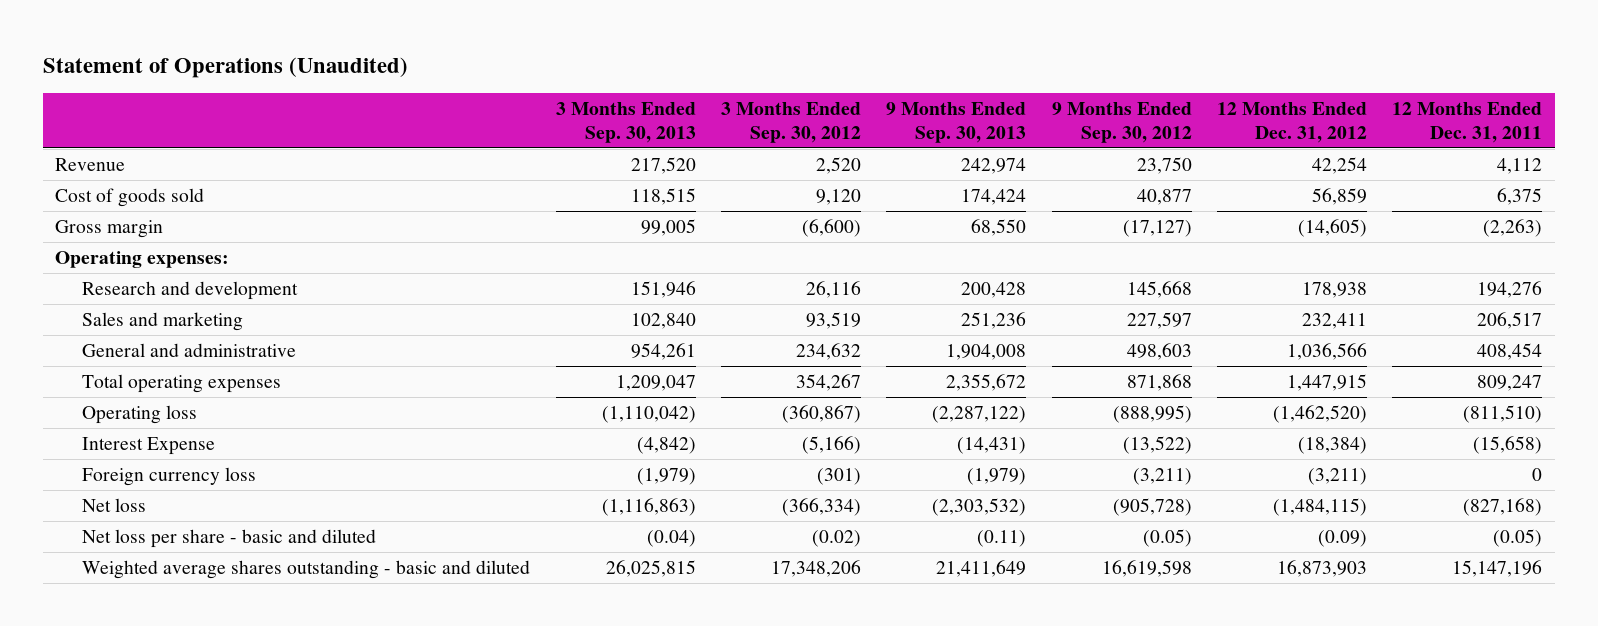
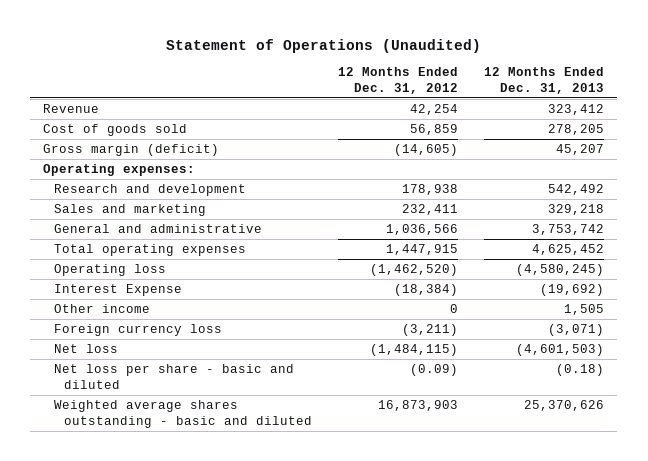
[555,101,696,143] 3 Months Ended Sep. 30, 2013 -> none
[721,101,862,143] 3 Months Ended Sep. 30, 2012 -> none
[886,101,1027,143] 9 Months Ended Sep. 30, 2013 -> none
[1051,101,1192,143] 9 Months Ended Sep. 30, 2012 -> none
[1392,101,1543,143] 12 Months Ended Dec. 31, 2011 -> none
none -> [484,67,605,94] 12 Months Ended Dec. 31, 2013
[55,219,164,238] Gross margin -> [43,144,220,157] Gross margin (deficit)
none -> [53,304,150,314] Other income

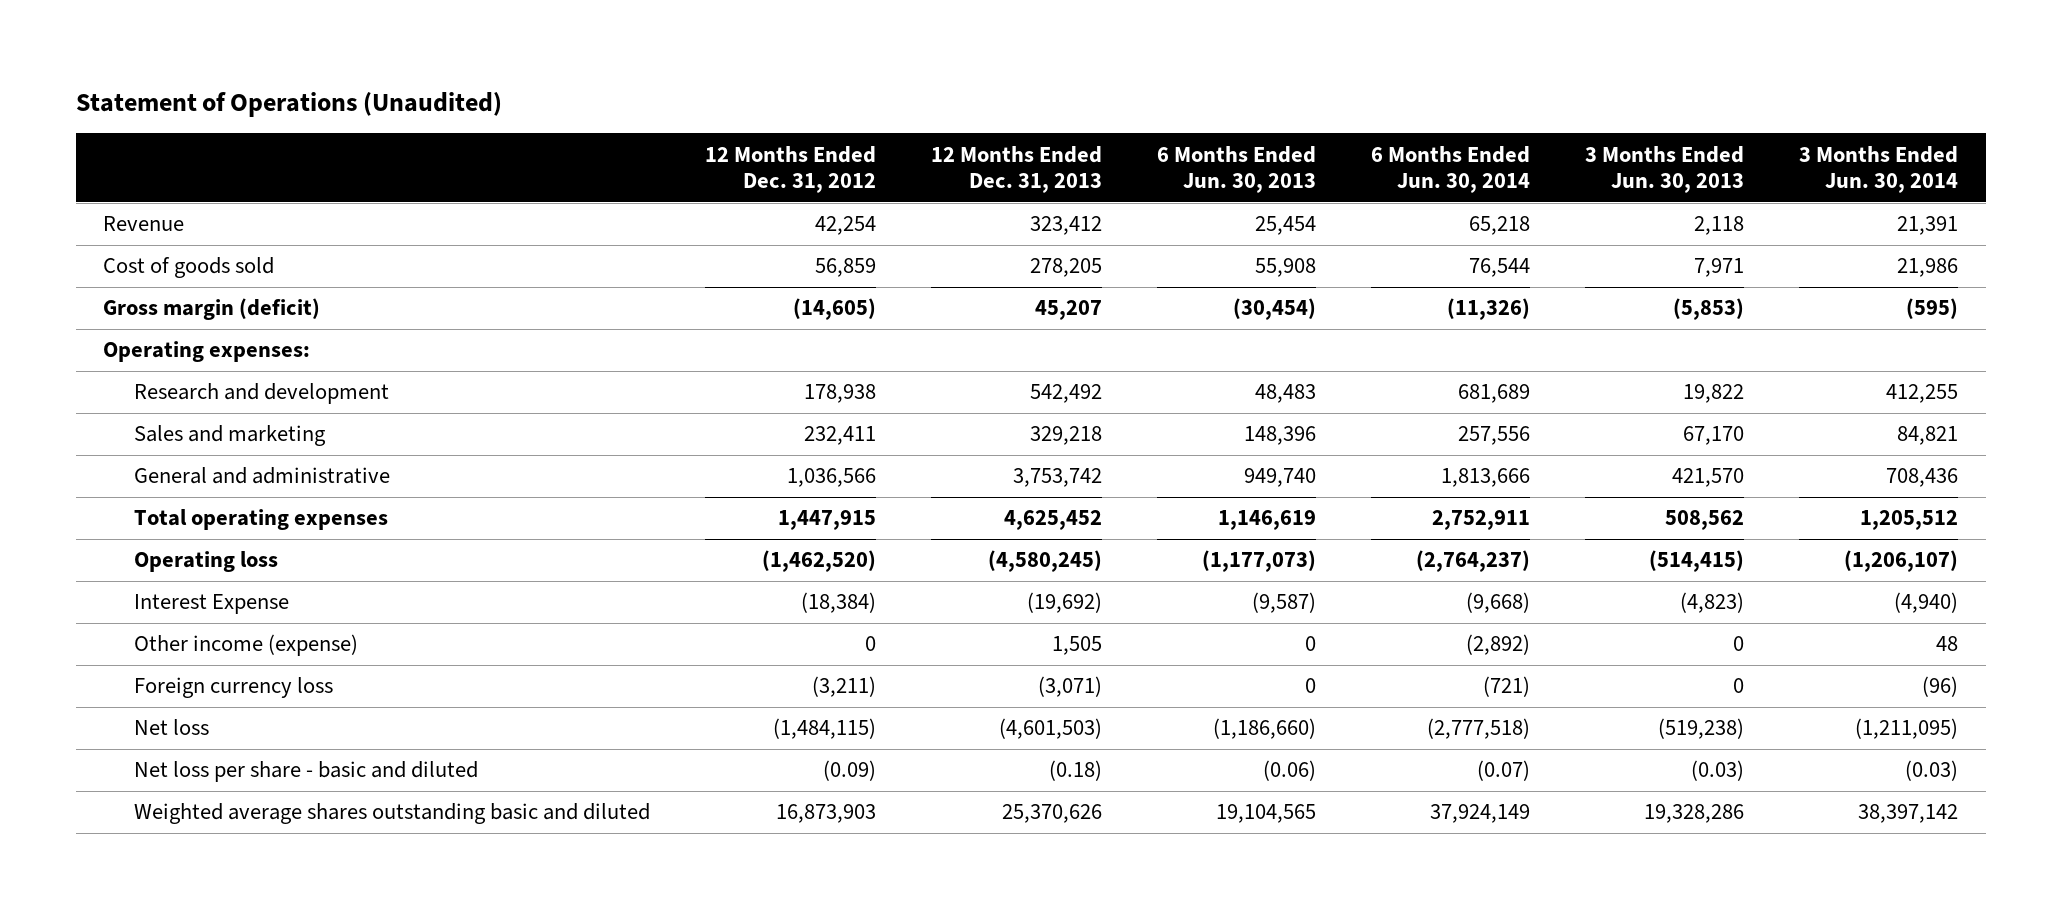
none -> [1157,145,1317,194] 6 Months Ended Jun. 30, 2013
none -> [1371,145,1531,194] 6 Months Ended Jun. 30, 2014
none -> [1585,145,1745,194] 3 Months Ended Jun. 30, 2013
none -> [1799,145,1959,194] 3 Months Ended Jun. 30, 2014
[53,304,150,314] Other income -> [134,634,359,657] Other income (expense)
[53,400,313,428] Weighted average shares outstanding - basic and diluted -> [134,803,651,825] Weighted average shares outstanding basic and diluted

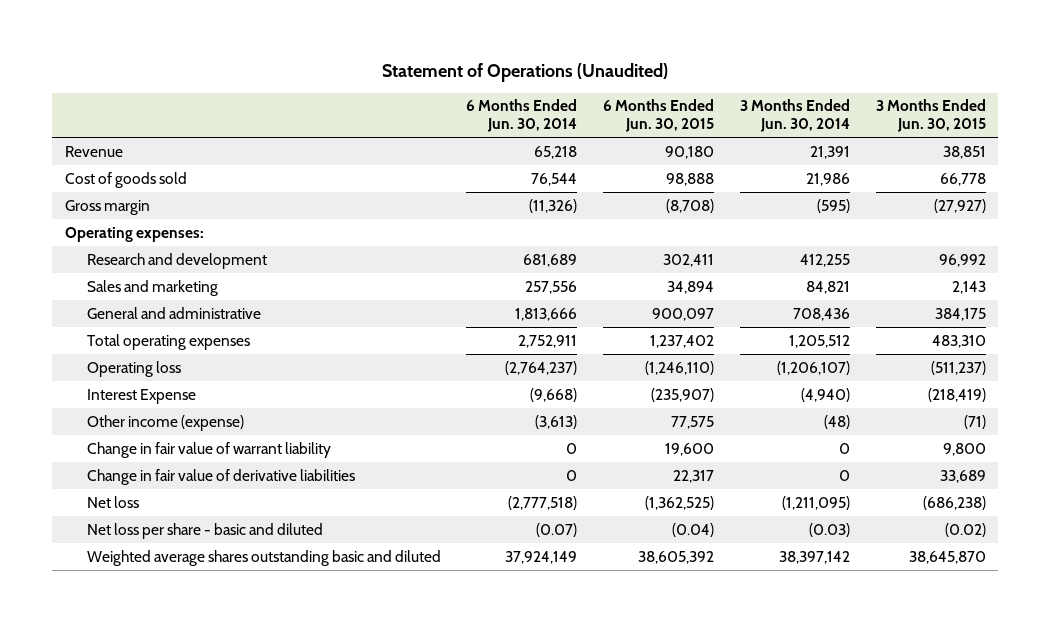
[705,145,877,194] 12 Months Ended Dec. 31, 2012 -> none
[931,145,1103,194] 12 Months Ended Dec. 31, 2013 -> none
[1157,145,1317,194] 6 Months Ended Jun. 30, 2013 -> none
[1585,145,1745,194] 3 Months Ended Jun. 30, 2013 -> none
none -> [603,99,715,133] 6 Months Ended Jun. 30, 2015
none -> [875,99,986,133] 3 Months Ended Jun. 30, 2015
[103,298,321,321] Gross margin (deficit) -> [65,199,151,215] Gross margin
[134,677,334,699] Foreign currency loss -> none
[1466,634,1531,656] (2,892) -> [535,414,578,429] (3,613)
[1936,636,1959,652] 48 -> [823,414,850,429] (48)
none -> [86,441,331,458] Change in fair value of warrant liability
none -> [86,468,355,485] Change in fair value of derivative liabilities

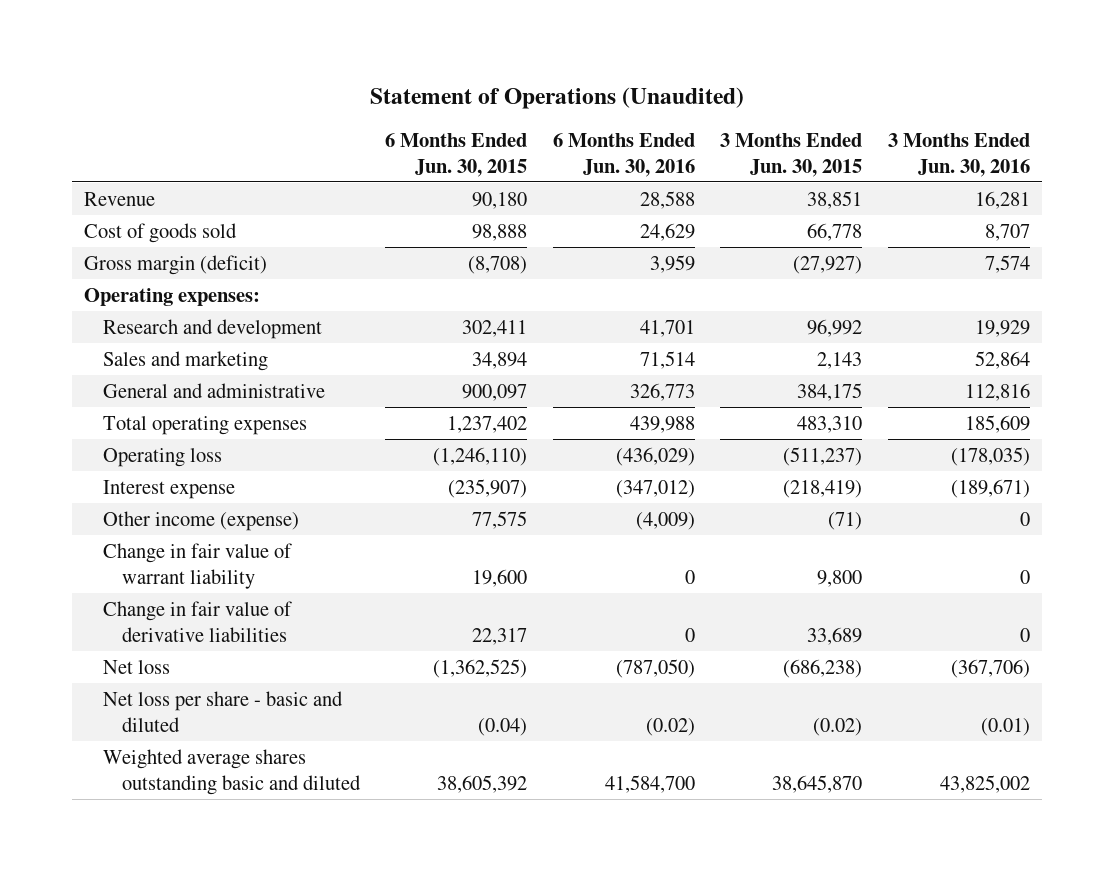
[466,99,578,133] 6 Months Ended Jun. 30, 2014 -> none
[739,99,850,133] 3 Months Ended Jun. 30, 2014 -> none
none -> [552,132,695,177] 6 Months Ended Jun. 30, 2016
none -> [887,132,1030,177] 3 Months Ended Jun. 30, 2016
[65,199,151,215] Gross margin -> [84,254,268,275] Gross margin (deficit)
[86,388,196,404] Interest Expense -> [102,479,235,499] Interest expense

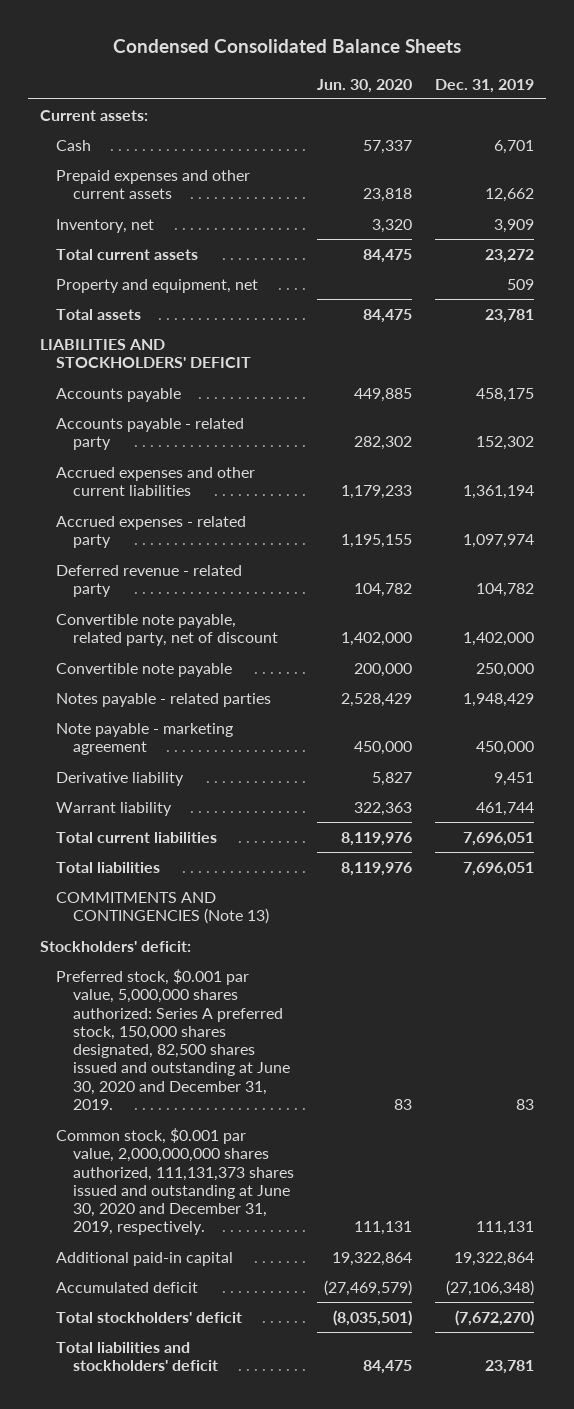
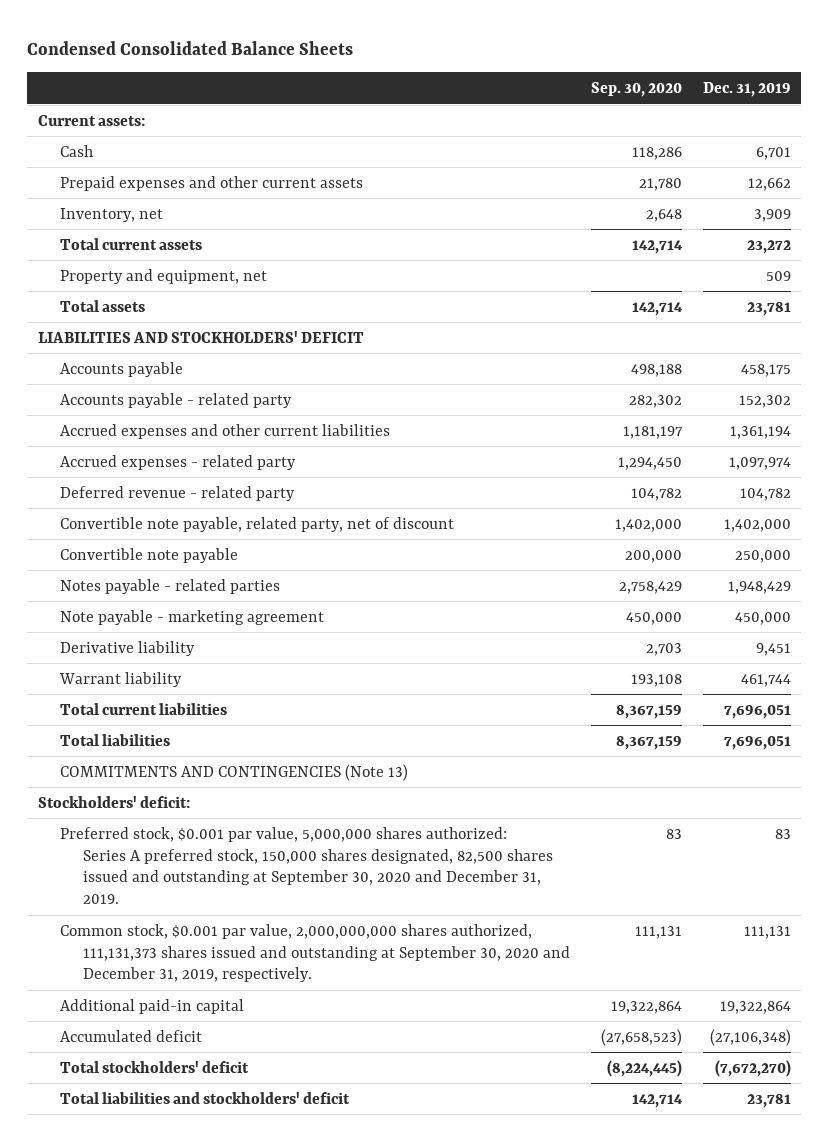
[317,78,413,93] Jun. 30, 2020 -> none
none -> [590,81,682,97] Sep. 30, 2020
[56,968,290,1111] Preferred stock, $0.001 par value, 5,000,000 shares authorized: Series A preferred stock, 150,000 shares designated, 82,500 shares issued and outstanding at June 30, 2020 and December 31, 2019. -> [60,826,554,905] Preferred stock, $0.001 par value, 5,000,000 shares authorized: Series A preferred stock, 150,000 shares designated, 82,500 shares issued and outstanding at September 30, 2020 and December 31, 2019.
[56,1127,294,1236] Common stock, $0.001 par value, 2,000,000,000 shares authorized, 111,131,373 shares issued and outstanding at June 30, 2020 and December 31, 2019, respectively. -> [60,923,571,983] Common stock, $0.001 par value, 2,000,000,000 shares authorized, 111,131,373 shares issued and outstanding at September 30, 2020 and December 31, 2019, respectively.

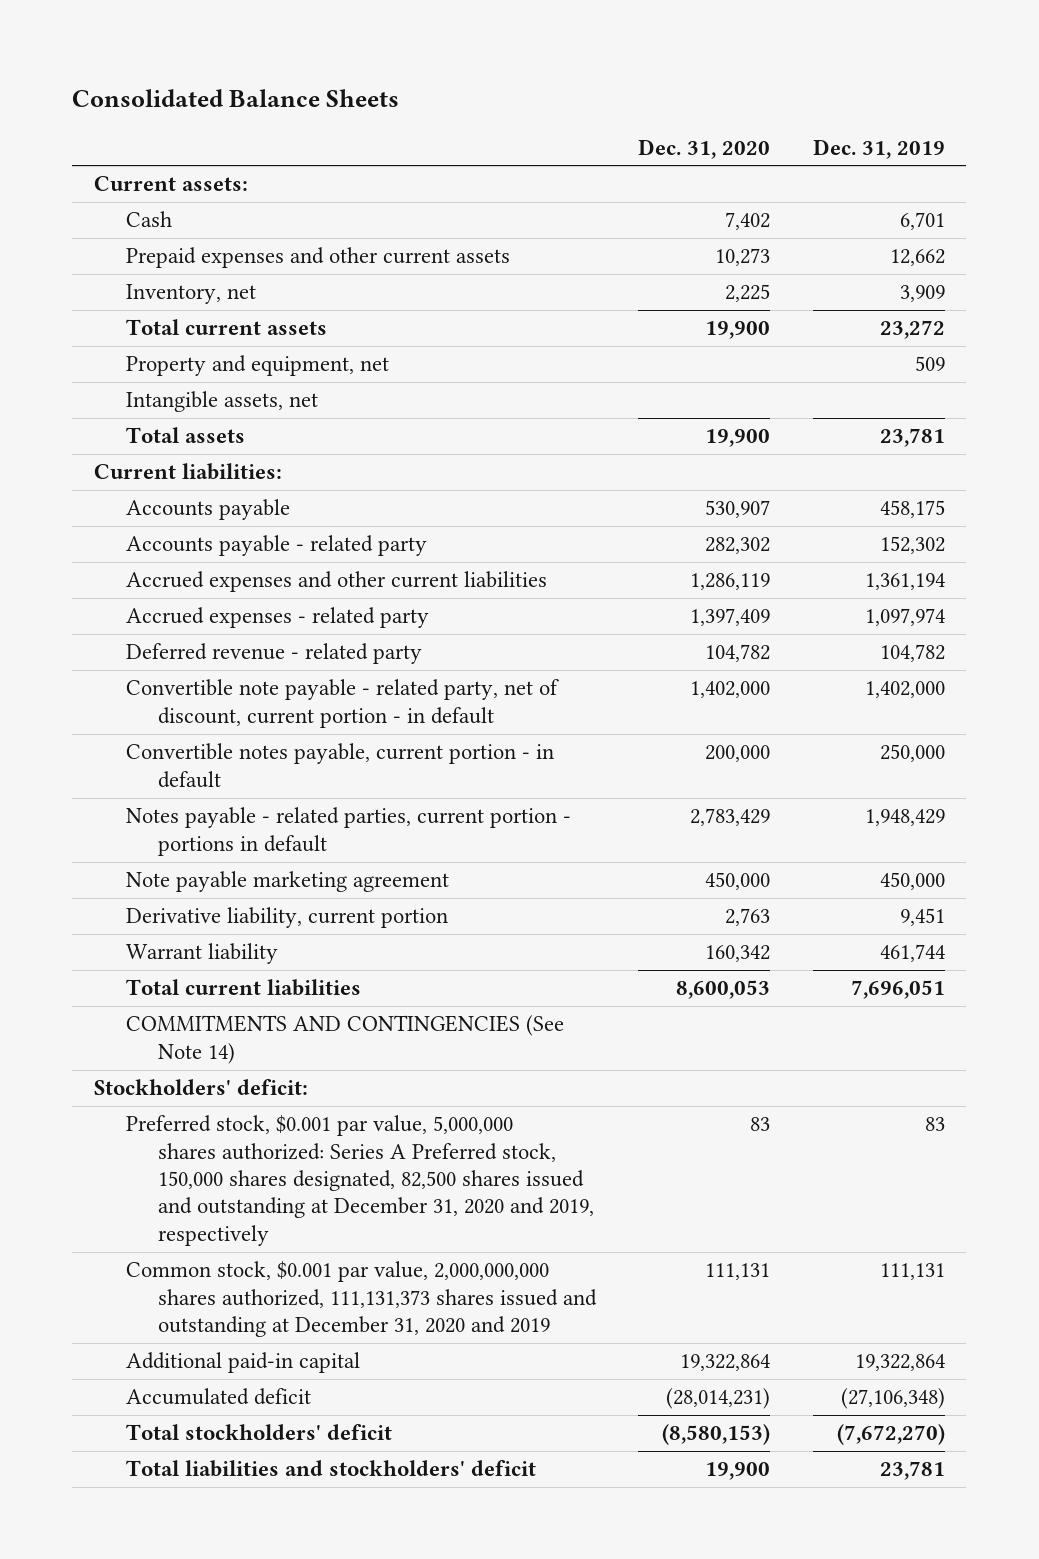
[27,40,354,55] Condensed Consolidated Balance Sheets -> [72,89,400,108] Consolidated Balance Sheets
[590,81,682,97] Sep. 30, 2020 -> none
none -> [638,138,771,159] Dec. 31, 2020
none -> [125,391,318,413] Intangible assets, net
[37,330,364,343] LIABILITIES AND STOCKHOLDERS' DEFICIT -> none
none -> [93,463,282,481] Current liabilities:
[60,516,455,532] Convertible note payable, related party, net of discount -> [125,679,559,728] Convertible note payable - related party, net of discount, current portion - in default
[60,547,239,563] Convertible note payable -> [125,743,554,788] Convertible notes payable, current portion - in default
[60,578,281,594] Notes payable - related parties -> [125,807,571,856] Notes payable - related parties, current portion - portions in default
[60,609,325,625] Note payable - marketing agreement -> [125,871,449,893] Note payable marketing agreement
[60,640,196,656] Derivative liability -> [125,907,448,929] Derivative liability, current portion
[60,733,171,746] Total liabilities -> none
[60,763,409,781] COMMITMENTS AND CONTINGENCIES (Note 13) -> [125,1015,564,1064] COMMITMENTS AND CONTINGENCIES (See Note 14)
[60,826,554,905] Preferred stock, $0.001 par value, 5,000,000 shares authorized: Series A preferred stock, 150,000 shares designated, 82,500 shares issued and outstanding at September 30, 2020 and December 31, 2019. -> [125,1115,594,1246] Preferred stock, $0.001 par value, 5,000,000 shares authorized: Series A Preferred stock, 150,000 shares designated, 82,500 shares issued and outstanding at December 31, 2020 and 2019, respectively
[60,923,571,983] Common stock, $0.001 par value, 2,000,000,000 shares authorized, 111,131,373 shares issued and outstanding at September 30, 2020 and December 31, 2019, respectively. -> [125,1261,597,1338] Common stock, $0.001 par value, 2,000,000,000 shares authorized, 111,131,373 shares issued and outstanding at December 31, 2020 and 2019

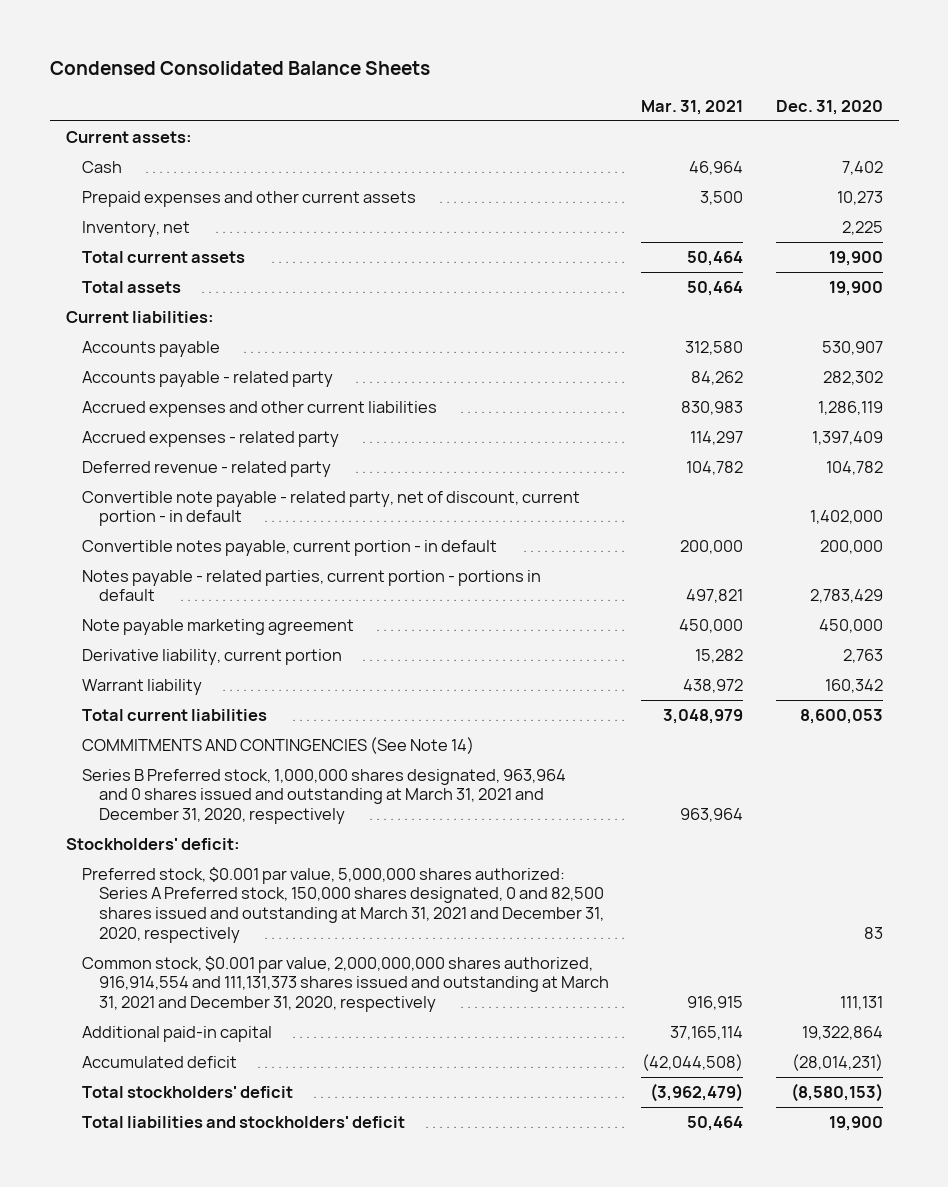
[72,89,400,108] Consolidated Balance Sheets -> [49,60,430,75] Condensed Consolidated Balance Sheets
[812,138,945,159] Dec. 31, 2019 -> none
none -> [641,100,744,116] Mar. 31, 2021
[125,355,389,377] Property and equipment, net -> none
[125,391,318,413] Intangible assets, net -> none
none -> [82,768,567,825] Series B Preferred stock, 1,000,000 shares designated, 963,964 and 0 shares issued and outstanding at March 31, 2021 and December 31, 2020, respectively
[125,1115,594,1246] Preferred stock, $0.001 par value, 5,000,000 shares authorized: Series A Preferred stock, 150,000 shares designated, 82,500 shares issued and outstanding at December 31, 2020 and 2019, respectively -> [82,866,604,943] Preferred stock, $0.001 par value, 5,000,000 shares authorized: Series A Preferred stock, 150,000 shares designated, 0 and 82,500 shares issued and outstanding at March 31, 2021 and December 31, 2020, respectively
[125,1261,597,1338] Common stock, $0.001 par value, 2,000,000,000 shares authorized, 111,131,373 shares issued and outstanding at December 31, 2020 and 2019 -> [82,955,609,1013] Common stock, $0.001 par value, 2,000,000,000 shares authorized, 916,914,554 and 111,131,373 shares issued and outstanding at March 31, 2021 and December 31, 2020, respectively

